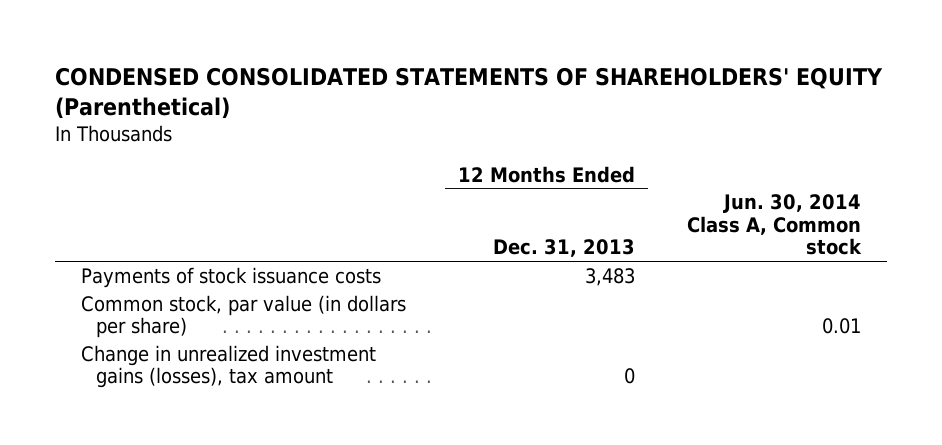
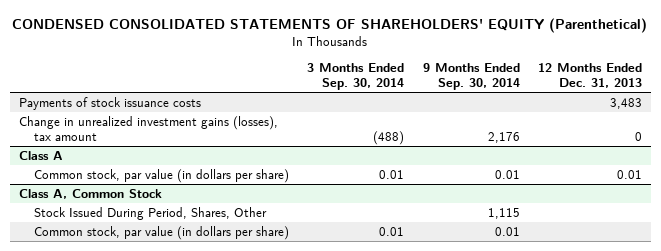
[687,194,863,256] Jun. 30, 2014 Class A, Common stock -> none
none -> [307,62,405,91] 3 Months Ended Sep. 30, 2014
none -> [422,62,520,91] 9 Months Ended Sep. 30, 2014
[81,294,407,339] Common stock, par value (in dollars per share) -> none
none -> [18,150,63,160] Class A
none -> [34,168,290,183] Common stock, par value (in dollars per share)
none -> [18,188,162,199] Class A, Common Stock
none -> [34,206,268,220] Stock Issued During Period, Shares, Other
none -> [34,225,290,240] Common stock, par value (in dollars per share)

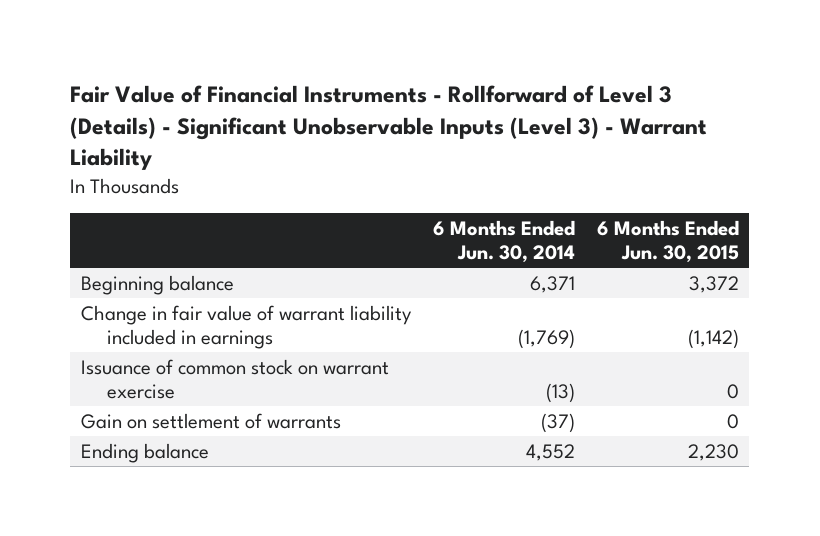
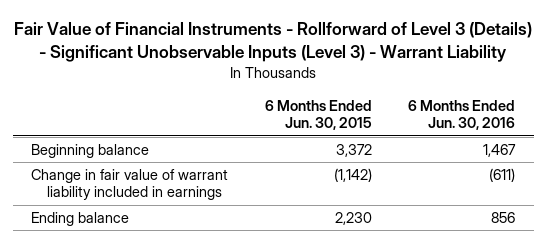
[432,219,575,264] 6 Months Ended Jun. 30, 2014 -> none
none -> [408,100,516,131] 6 Months Ended Jun. 30, 2016
[81,358,390,400] Issuance of common stock on warrant exercise -> none
[81,412,342,429] Gain on settlement of warrants -> none

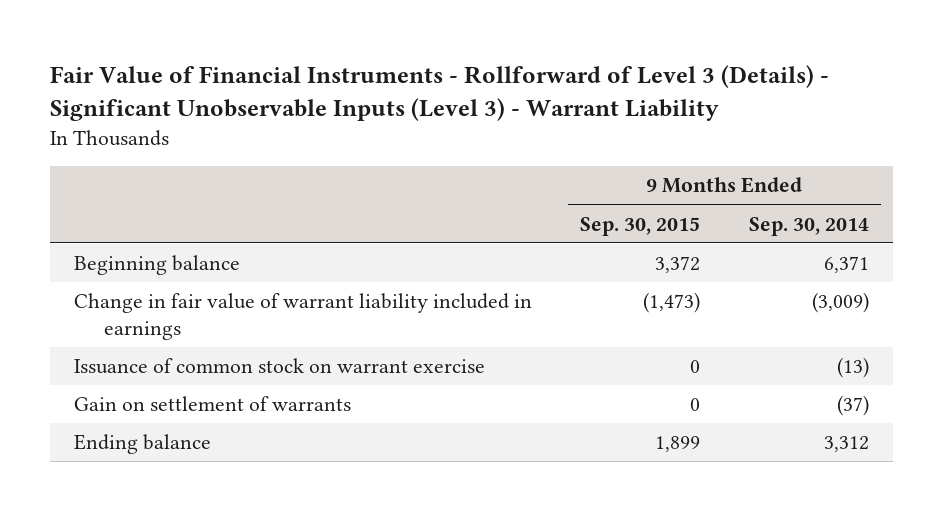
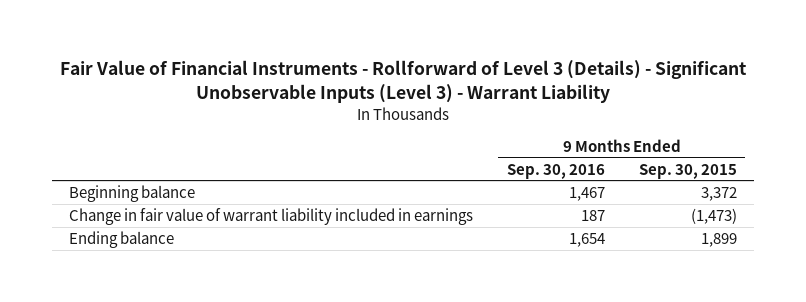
[748,216,869,236] Sep. 30, 2014 -> none
none -> [506,163,605,179] Sep. 30, 2016
[74,358,486,375] Issuance of common stock on warrant exercise -> none
[74,396,352,412] Gain on settlement of warrants -> none

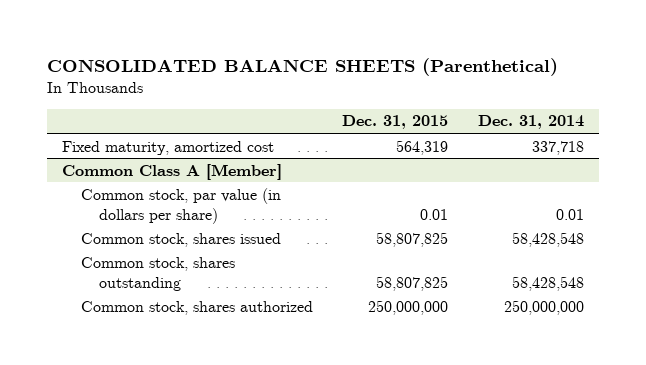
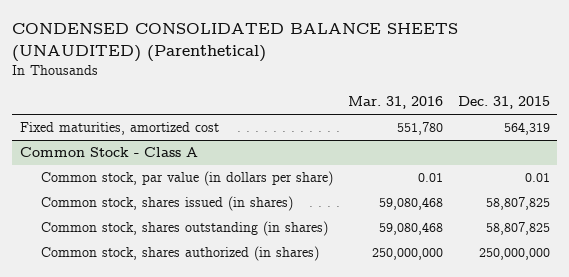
[47,57,559,76] CONSOLIDATED BALANCE SHEETS (Parenthetical) -> [12,23,459,62] CONDENSED CONSOLIDATED BALANCE SHEETS (UNAUDITED) (Parenthetical)
[478,115,585,130] Dec. 31, 2014 -> none
none -> [347,96,443,110] Mar. 31, 2016
[62,140,275,155] Fixed maturity, amortized cost -> [19,122,219,136] Fixed maturities, amortized cost
[62,163,283,180] Common Class A [Member] -> [19,147,198,158] Common Stock - Class A
[80,232,281,247] Common stock, shares issued -> [40,196,293,212] Common stock, shares issued (in shares)
[80,256,235,291] Common stock, shares outstanding -> [40,221,328,237] Common stock, shares outstanding (in shares)
[80,300,313,315] Common stock, shares authorized -> [40,246,319,262] Common stock, shares authorized (in shares)

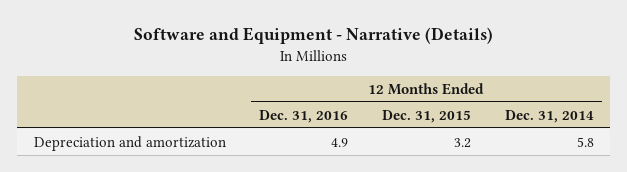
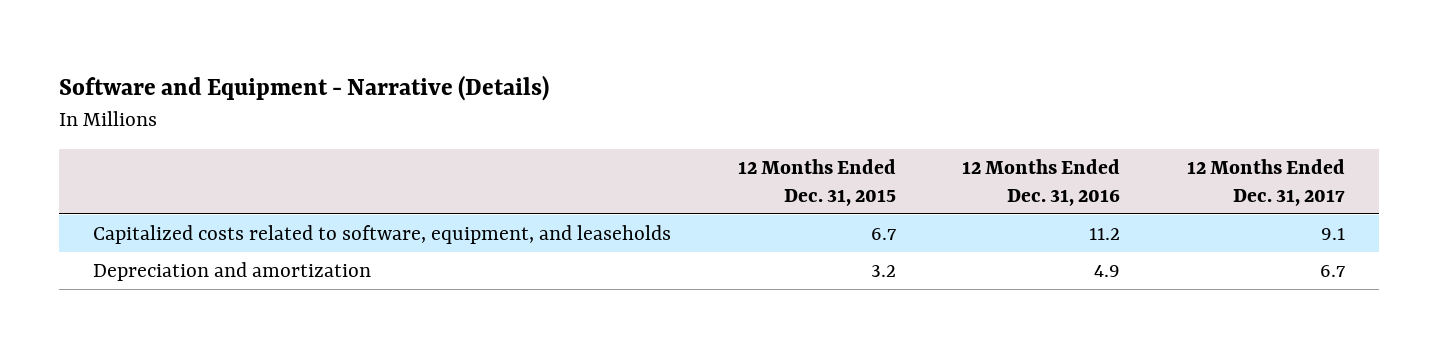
[504,109,594,123] Dec. 31, 2014 -> none
none -> [1187,159,1346,206] 12 Months Ended Dec. 31, 2017
none -> [92,225,671,245] Capitalized costs related to software, equipment, and leaseholds

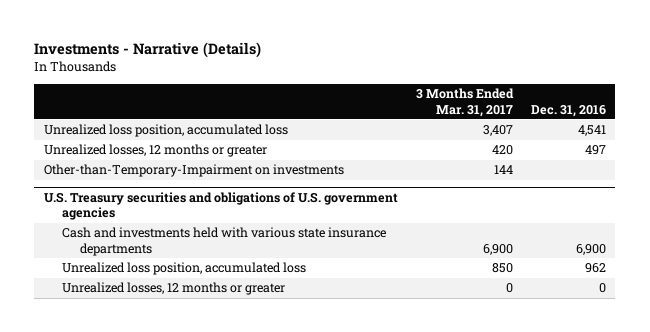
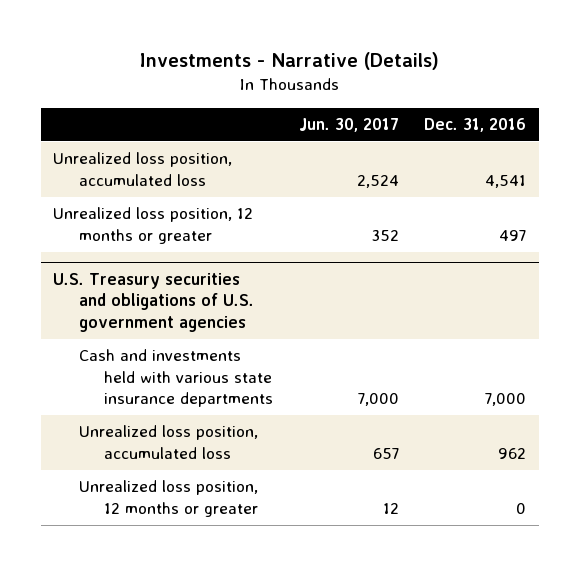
[415,88,514,117] 3 Months Ended Mar. 31, 2017 -> none
none -> [298,118,399,133] Jun. 30, 2017
[43,164,344,178] Other-than-Temporary-Impairment on investments -> none
[43,144,267,158] Unrealized losses, 12 months or greater -> [53,207,254,244] Unrealized loss position, 12 months or greater
[576,243,607,255] 6,900 -> [485,393,527,407] 7,000
[61,282,285,296] Unrealized losses, 12 months or greater -> [78,480,258,517] Unrealized loss position, 12 months or greater

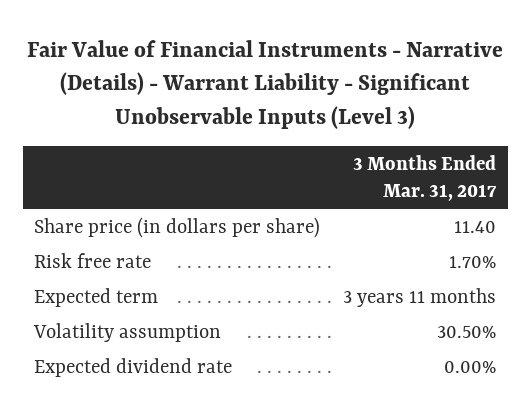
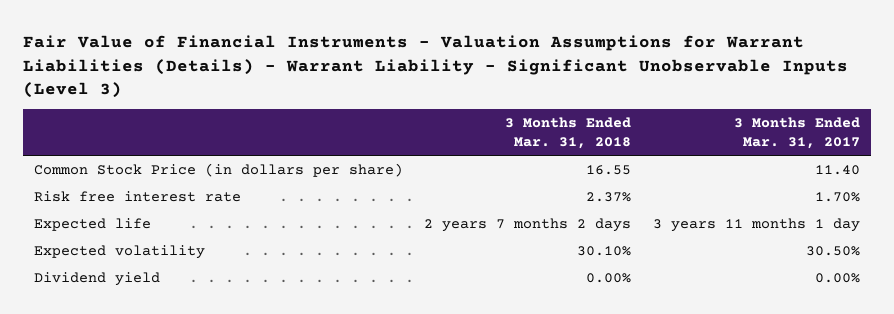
[27,39,504,130] Fair Value of Financial Instruments - Narrative (Details) - Warrant Liability - Significant Unobservable Inputs (Level 3) -> [23,34,849,99] Fair Value of Financial Instruments - Valuation Assumptions for Warrant Liabilities (Details) - Warrant Liability - Significant Unobservable Inputs (Level 3)
none -> [505,116,632,150] 3 Months Ended Mar. 31, 2018
[34,216,321,238] Share price (in dollars per share) -> [34,162,404,177] Common Stock Price (in dollars per share)
[34,252,152,268] Risk free rate -> [34,190,242,202] Risk free interest rate
[34,287,159,307] Expected term -> [34,217,152,231] Expected life
[343,287,497,307] 3 years 11 months -> [652,217,860,232] 3 years 11 months 1 day
[33,322,222,342] Volatility assumption -> [34,244,206,259] Expected volatility
[34,357,233,377] Expected dividend rate -> [34,271,161,286] Dividend yield

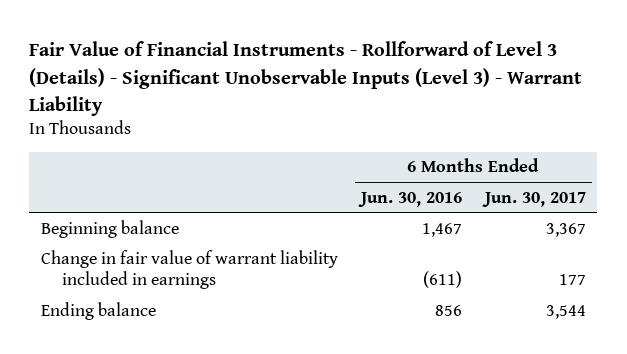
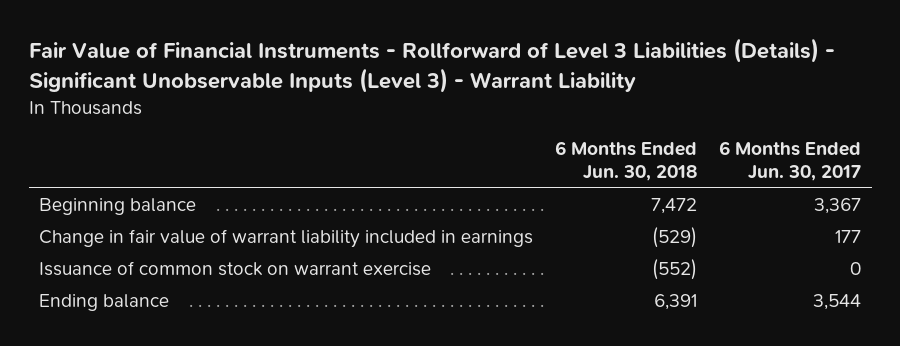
[29,41,583,116] Fair Value of Financial Instruments - Rollforward of Level 3 (Details) - Significant Unobservable Inputs (Level 3) - Warrant Liability -> [28,38,835,93] Fair Value of Financial Instruments - Rollforward of Level 3 Liabilities (Details) - Significant Unobservable Inputs (Level 3) - Warrant Liability
[357,191,462,207] Jun. 30, 2016 -> none
none -> [555,141,698,182] 6 Months Ended Jun. 30, 2018
none -> [39,261,432,277] Issuance of common stock on warrant exercise

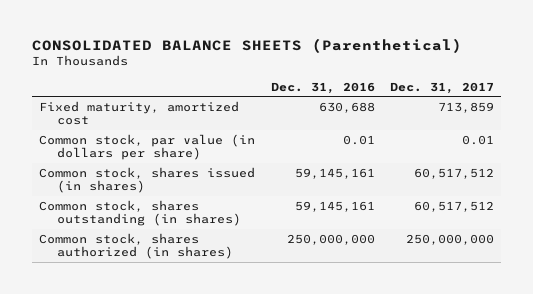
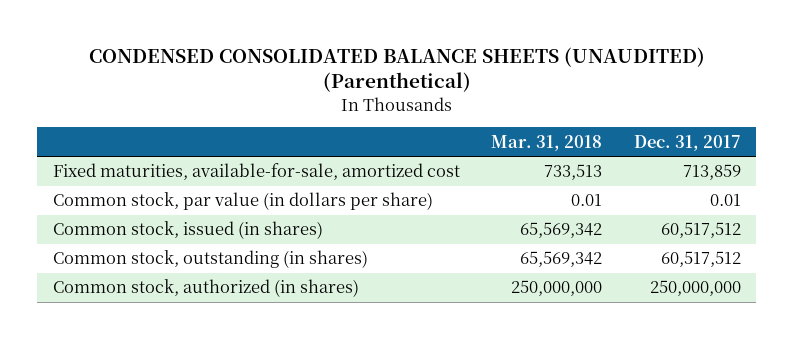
[31,37,462,53] CONSOLIDATED BALANCE SHEETS (Parenthetical) -> [88,46,705,93] CONDENSED CONSOLIDATED BALANCE SHEETS (UNAUDITED) (Parenthetical)
[270,81,375,94] Dec. 31, 2016 -> none
none -> [491,134,603,151] Mar. 31, 2018
[39,100,240,126] Fixed maturity, amortized cost -> [52,163,460,181] Fixed maturities, available-for-sale, amortized cost
[39,166,256,194] Common stock, shares issued (in shares) -> [52,221,323,240] Common stock, issued (in shares)
[39,199,242,227] Common stock, shares outstanding (in shares) -> [52,250,368,269] Common stock, outstanding (in shares)
[39,232,234,260] Common stock, shares authorized (in shares) -> [52,279,359,298] Common stock, authorized (in shares)

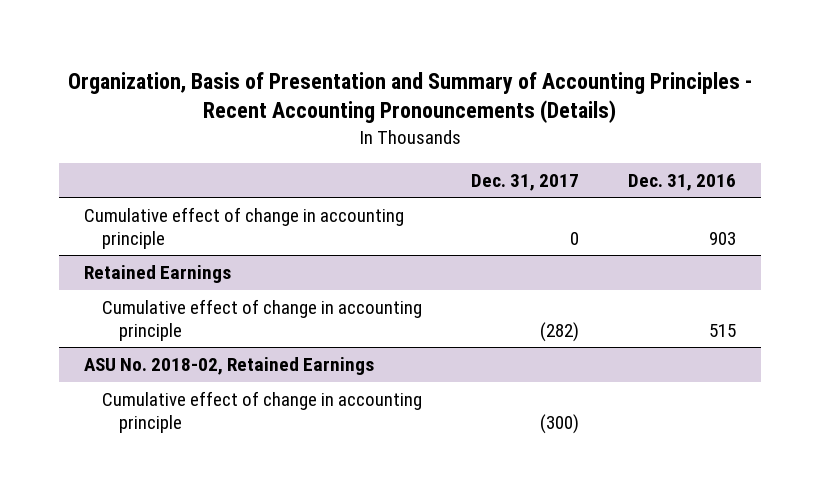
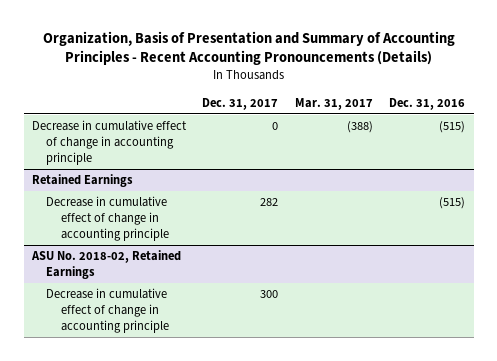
none -> [294,97,373,110] Mar. 31, 2017
[83,207,404,249] Cumulative effect of change in accounting principle -> [31,120,187,165] Decrease in cumulative effect of change in accounting principle
[709,231,737,245] 903 -> [439,121,466,134] (515)
[101,299,422,341] Cumulative effect of change in accounting principle -> [46,196,169,241] Decrease in cumulative effect of change in accounting principle
[539,321,579,342] (282) -> [260,198,279,207] 282
[709,323,737,337] 515 -> [439,197,466,210] (515)
[101,391,422,433] Cumulative effect of change in accounting principle -> [46,288,169,333] Decrease in cumulative effect of change in accounting principle
[539,413,579,434] (300) -> [260,290,279,299] 300

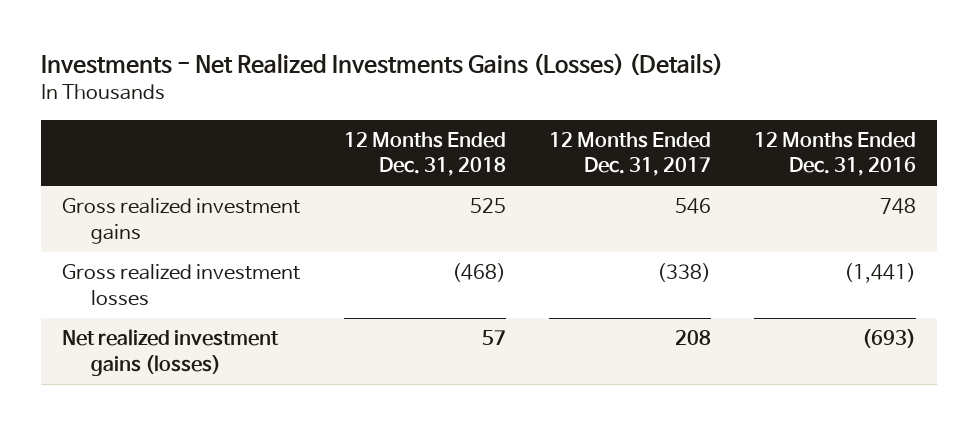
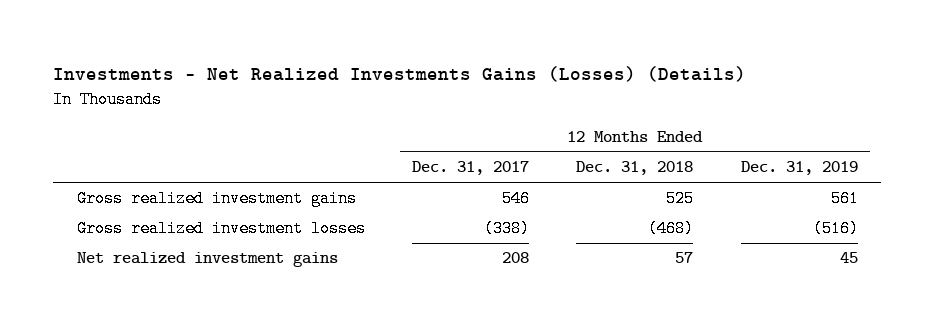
[753,131,916,177] 12 Months Ended Dec. 31, 2016 -> none
none -> [740,161,858,176] Dec. 31, 2019
[62,329,280,376] Net realized investment gains (losses) -> [76,252,338,268] Net realized investment gains

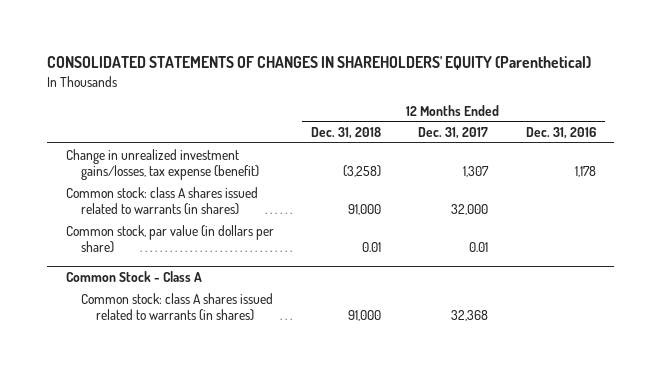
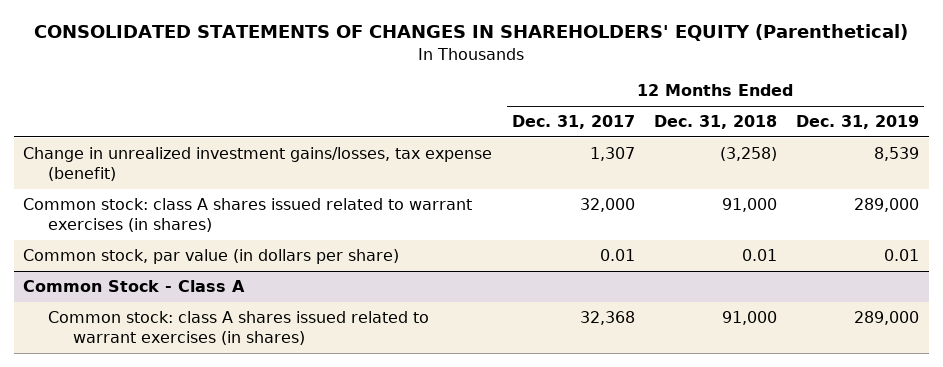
[525,127,596,140] Dec. 31, 2016 -> none
none -> [796,115,920,130] Dec. 31, 2019
[65,186,258,216] Common stock: class A shares issued related to warrants (in shares) -> [23,198,473,233] Common stock: class A shares issued related to warrant exercises (in shares)
[80,292,273,322] Common stock: class A shares issued related to warrants (in shares) -> [48,311,430,346] Common stock: class A shares issued related to warrant exercises (in shares)

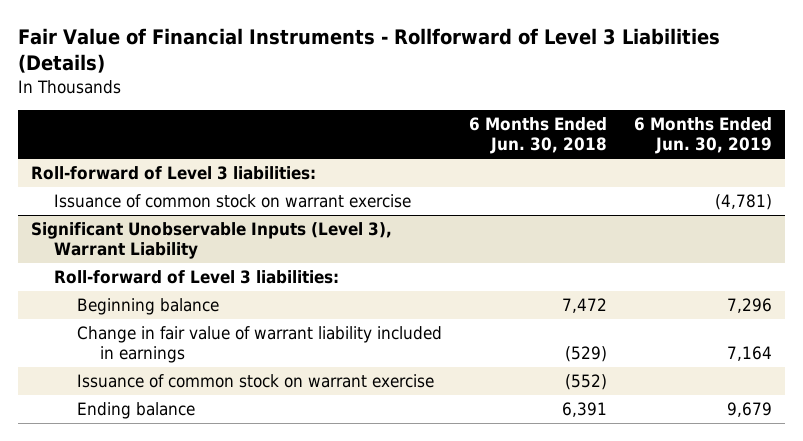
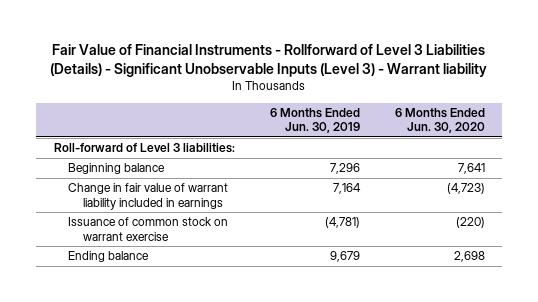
[17,28,720,74] Fair Value of Financial Instruments - Rollforward of Level 3 Liabilities (Details) -> [50,44,488,78] Fair Value of Financial Instruments - Rollforward of Level 3 Liabilities (Details) - Significant Unobservable Inputs (Level 3) - Warrant liability
[469,117,608,155] 6 Months Ended Jun. 30, 2018 -> none
none -> [394,108,485,134] 6 Months Ended Jun. 30, 2020
[31,222,393,260] Significant Unobservable Inputs (Level 3), Warrant Liability -> none
[54,270,340,285] Roll-forward of Level 3 liabilities: -> none
[77,374,435,389] Issuance of common stock on warrant exercise -> none
[54,194,412,209] Issuance of common stock on warrant exercise -> [68,217,229,241] Issuance of common stock on warrant exercise

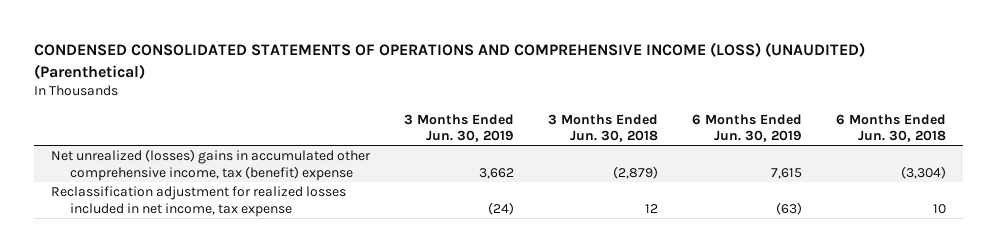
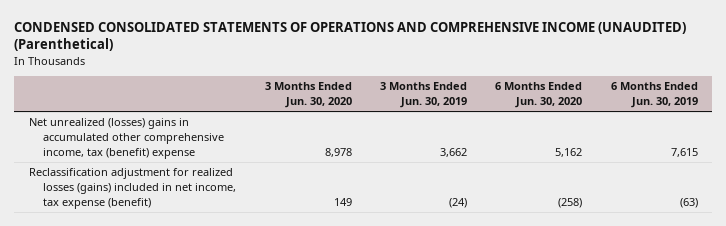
[34,42,866,79] CONDENSED CONSOLIDATED STATEMENTS OF OPERATIONS AND COMPREHENSIVE INCOME (LOSS) (UNAUDITED) (Parenthetical) -> [14,21,687,52] CONDENSED CONSOLIDATED STATEMENTS OF OPERATIONS AND COMPREHENSIVE INCOME (UNAUDITED) (Parenthetical)
[547,113,658,142] 3 Months Ended Jun. 30, 2018 -> none
[835,113,946,142] 6 Months Ended Jun. 30, 2018 -> none
none -> [264,82,352,108] 3 Months Ended Jun. 30, 2020
none -> [495,82,583,108] 6 Months Ended Jun. 30, 2020
[50,186,346,217] Reclassification adjustment for realized losses included in net income, tax expense -> [28,168,237,209] Reclassification adjustment for realized losses (gains) included in net income, tax expense (benefit)

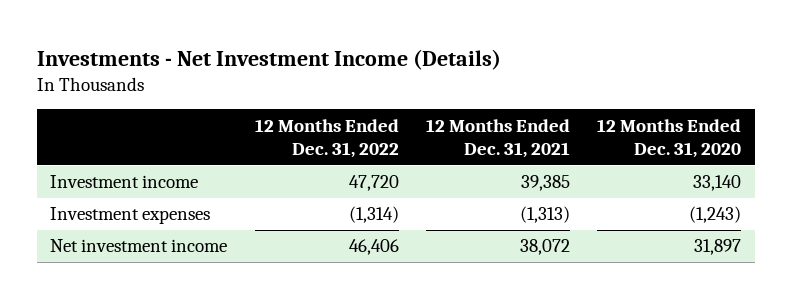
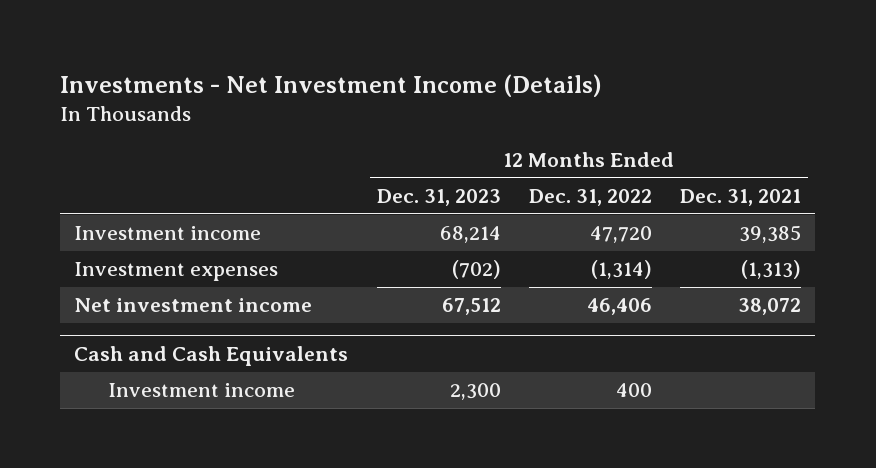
[597,118,742,159] 12 Months Ended Dec. 31, 2020 -> none
none -> [376,188,501,206] Dec. 31, 2023
none -> [74,345,349,366] Cash and Cash Equivalents
none -> [107,383,295,398] Investment income

